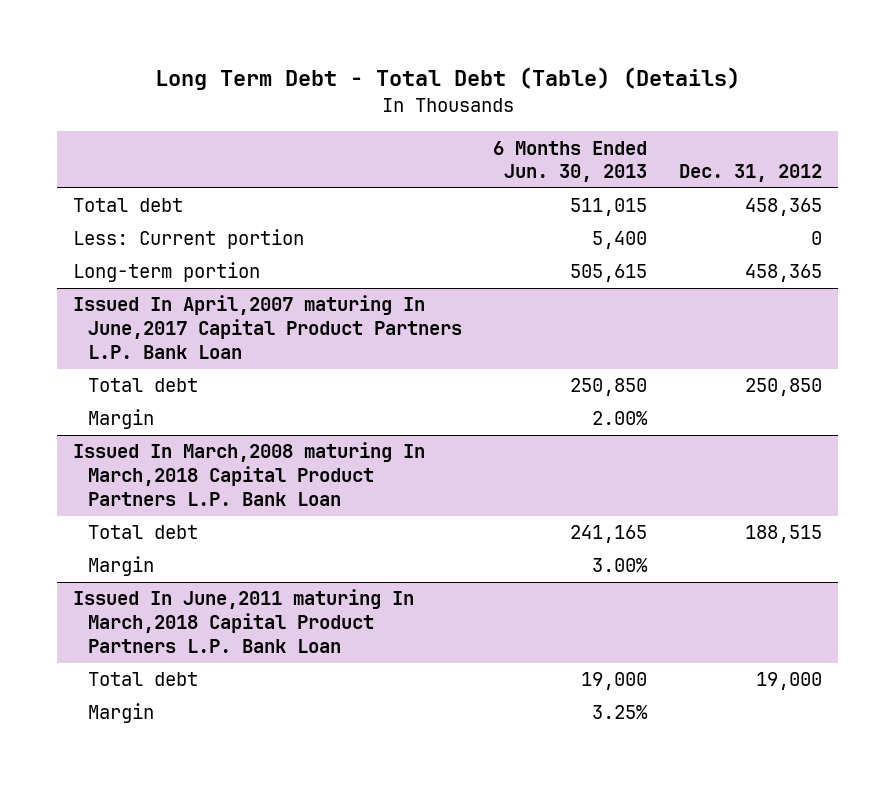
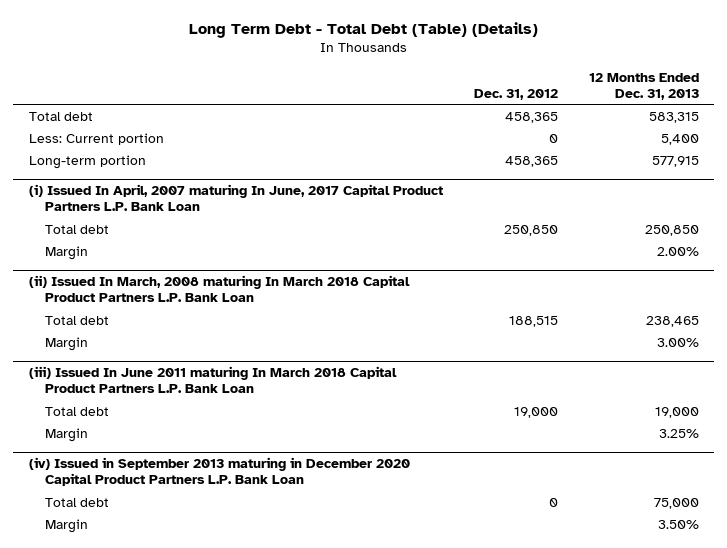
[493,140,648,183] 6 Months Ended Jun. 30, 2013 -> none
none -> [588,72,699,100] 12 Months Ended Dec. 31, 2013
[72,295,462,360] Issued In April,2007 maturing In June,2017 Capital Product Partners L.P. Bank Loan -> [28,183,443,212] (i) Issued In April, 2007 maturing In June, 2017 Capital Product Partners L.P. Bank Loan
[72,442,425,507] Issued In March,2008 maturing In March,2018 Capital Product Partners L.P. Bank Loan -> [28,274,410,303] (ii) Issued In March, 2008 maturing In March 2018 Capital Product Partners L.P. Bank Loan
[72,589,414,654] Issued In June,2011 maturing In March,2018 Capital Product Partners L.P. Bank Loan -> [28,365,397,394] (iii) Issued In June 2011 maturing In March 2018 Capital Product Partners L.P. Bank Loan
none -> [28,456,410,487] (iv) Issued in September 2013 maturing in December 2020 Capital Product Partners L.P. Bank Loan
none -> [44,497,109,507] Total debt
none -> [44,518,88,533] Margin

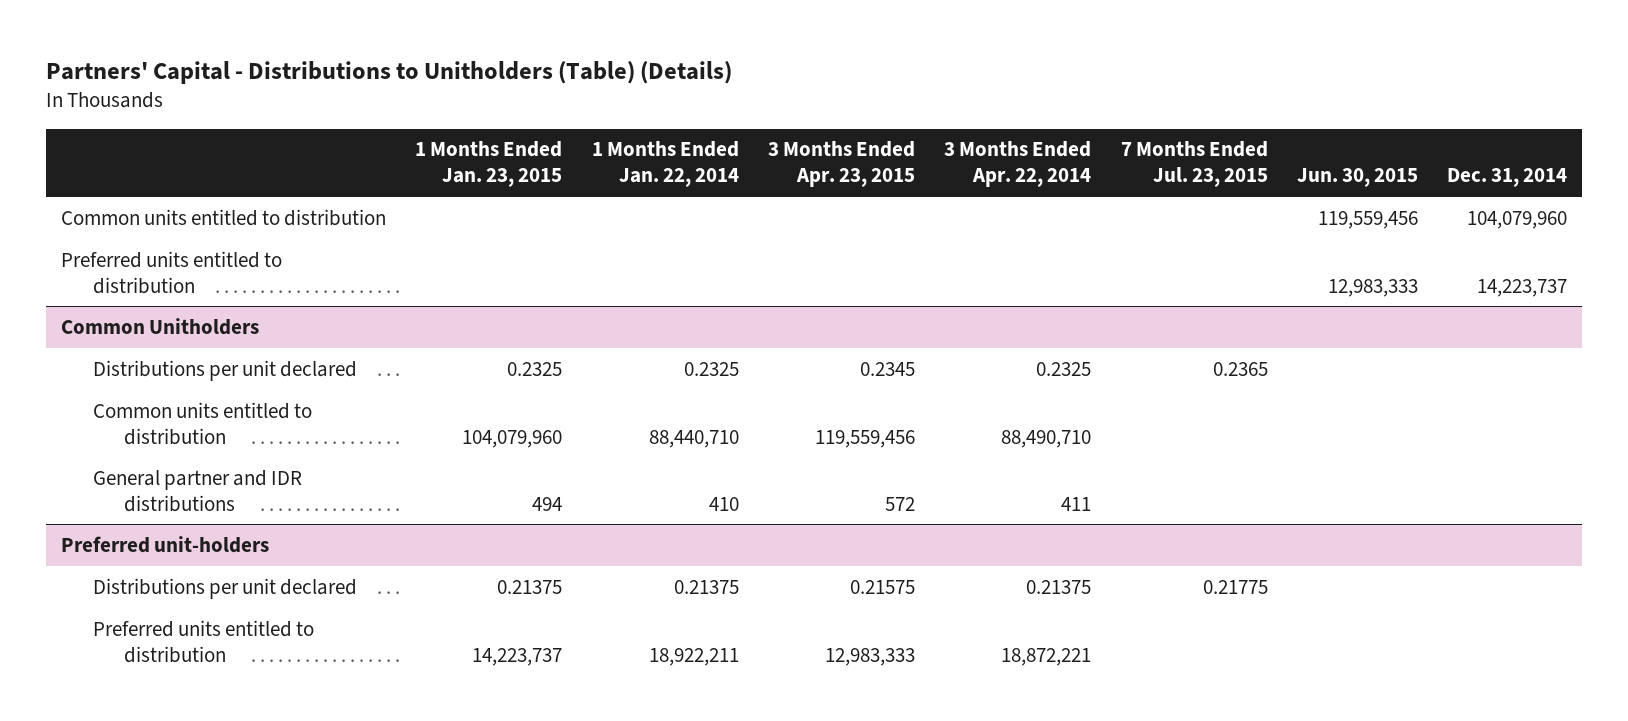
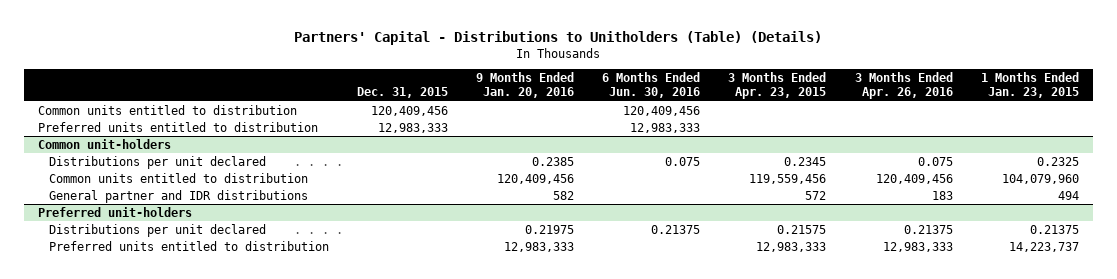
[591,141,739,188] 1 Months Ended Jan. 22, 2014 -> none
[944,141,1092,188] 3 Months Ended Apr. 22, 2014 -> none
[1120,141,1268,188] 7 Months Ended Jul. 23, 2015 -> none
[1297,168,1419,188] Jun. 30, 2015 -> none
[1447,168,1568,188] Dec. 31, 2014 -> none
none -> [356,87,448,99] Dec. 31, 2015
none -> [476,72,575,99] 9 Months Ended Jan. 20, 2016
none -> [602,72,701,99] 6 Months Ended Jun. 30, 2016
none -> [854,72,953,100] 3 Months Ended Apr. 26, 2016
[60,317,259,335] Common Unitholders -> [38,138,172,149] Common unit-holders

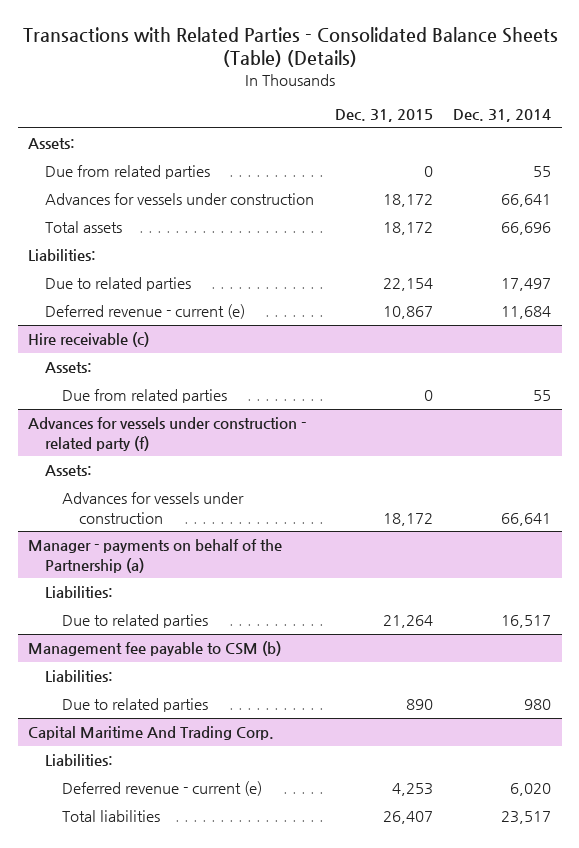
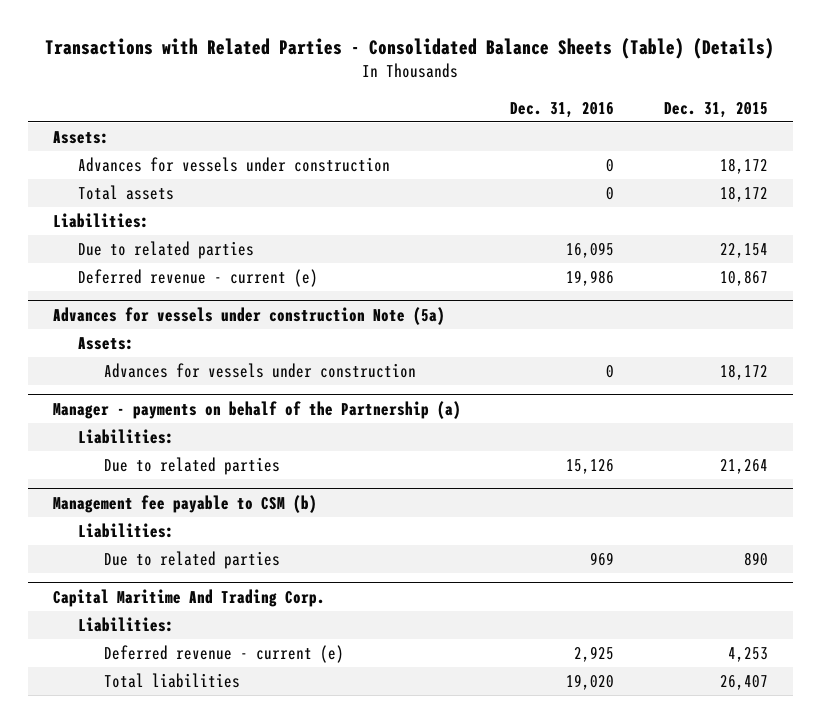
[453,108,552,122] Dec. 31, 2014 -> none
none -> [510,101,615,118] Dec. 31, 2016
[45,165,211,180] Due from related parties -> none
[27,332,149,348] Hire receivable (c) -> none
[45,362,93,374] Assets: -> none
[62,389,228,404] Due from related parties -> none
[27,417,306,451] Advances for vessels under construction - related party (f) -> [52,306,445,325] Advances for vessels under construction Note (5a)

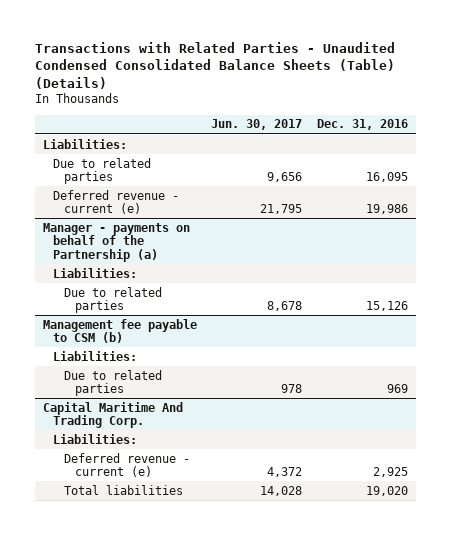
[45,38,775,60] Transactions with Related Parties - Consolidated Balance Sheets (Table) (Details) -> [35,41,396,90] Transactions with Related Parties - Unaudited Condensed Consolidated Balance Sheets (Table) (Details)
[663,101,768,118] Dec. 31, 2015 -> none
none -> [211,119,303,131] Jun. 30, 2017
[52,130,109,144] Assets: -> none
[78,156,391,172] Advances for vessels under construction -> none
[78,184,175,200] Total assets -> none
[52,306,445,325] Advances for vessels under construction Note (5a) -> none
[78,336,135,350] Assets: -> none
[104,362,417,378] Advances for vessels under construction -> none

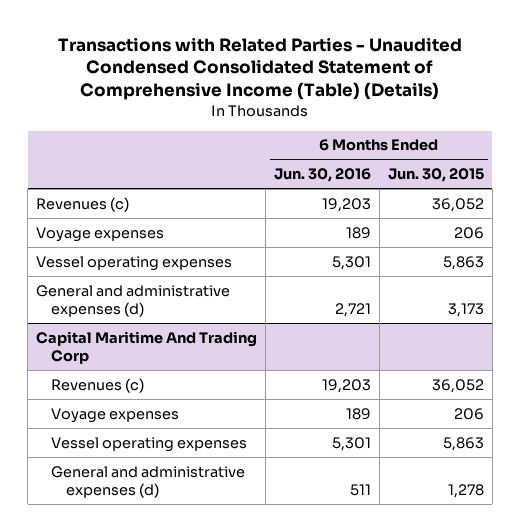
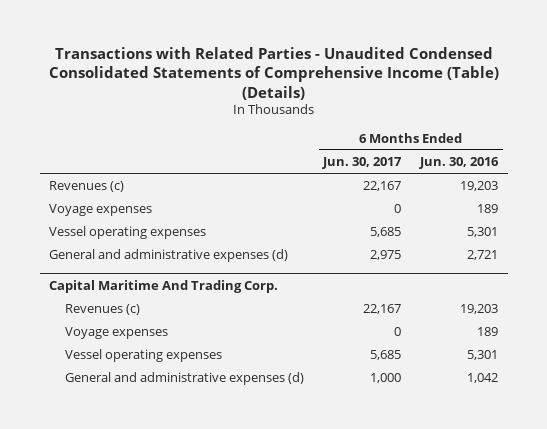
[58,36,463,101] Transactions with Related Parties - Unaudited Condensed Consolidated Statement of Comprehensive Income (Table) (Details) -> [48,47,499,100] Transactions with Related Parties - Unaudited Condensed Consolidated Statements of Comprehensive Income (Table) (Details)
[387,168,484,183] Jun. 30, 2015 -> none
none -> [322,156,403,169] Jun. 30, 2017
[36,330,258,364] Capital Maritime And Trading Corp -> [49,279,279,293] Capital Maritime And Trading Corp.
[350,483,372,496] 511 -> [467,372,499,383] 1,042

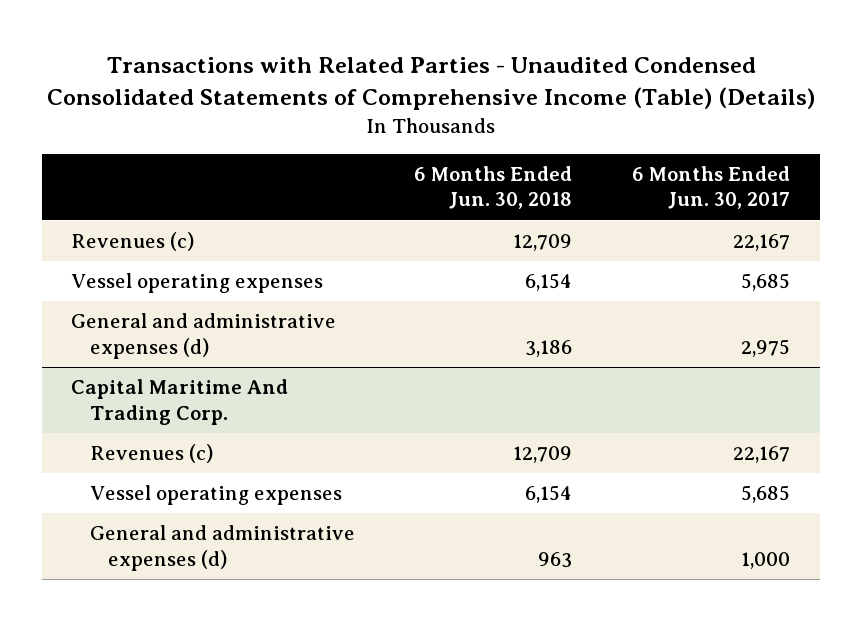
[419,156,500,169] Jun. 30, 2016 -> none
none -> [414,165,573,210] 6 Months Ended Jun. 30, 2018
[49,203,153,216] Voyage expenses -> none
[65,326,169,339] Voyage expenses -> none

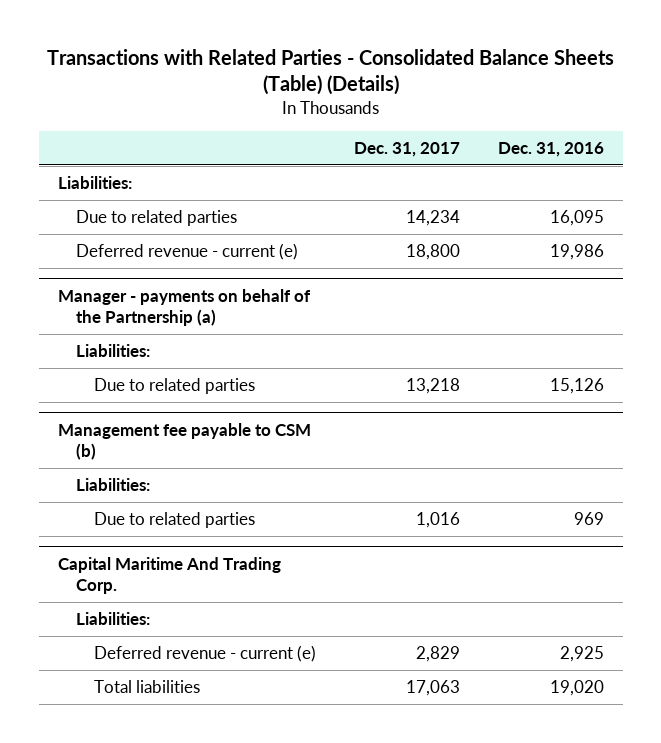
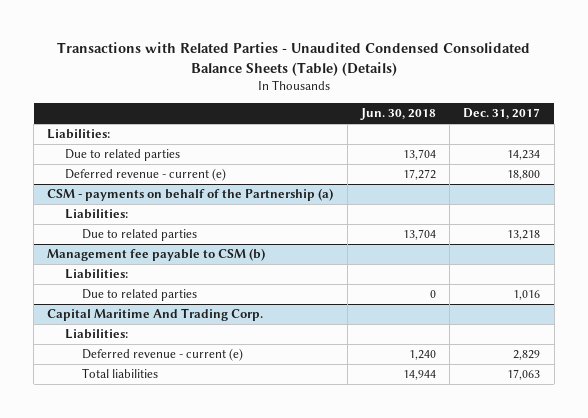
[46,48,614,96] Transactions with Related Parties - Consolidated Balance Sheets (Table) (Details) -> [56,42,530,77] Transactions with Related Parties - Unaudited Condensed Consolidated Balance Sheets (Table) (Details)
[497,142,604,158] Dec. 31, 2016 -> none
none -> [359,108,436,121] Jun. 30, 2018
[57,288,311,327] Manager - payments on behalf of the Partnership (a) -> [47,188,334,202] CSM - payments on behalf of the Partnership (a)

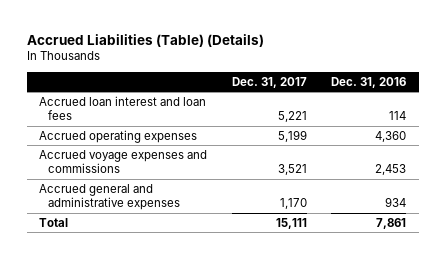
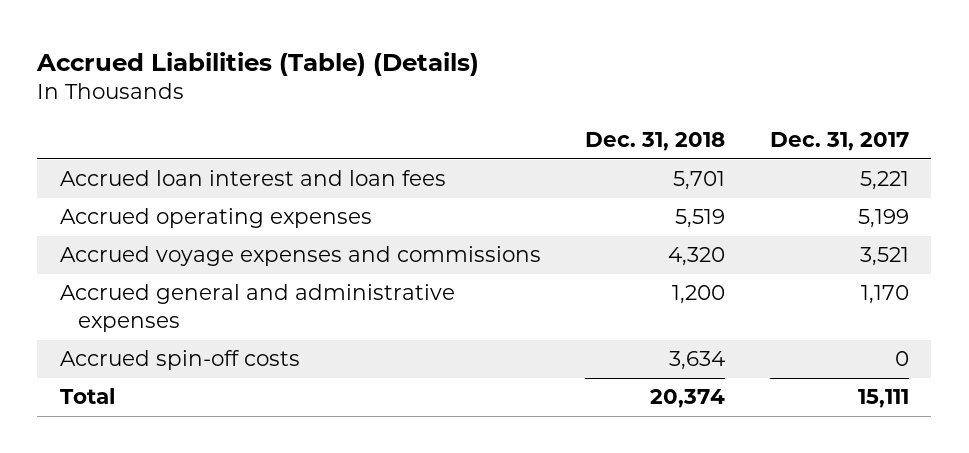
[331,76,407,88] Dec. 31, 2016 -> none
none -> [585,132,726,152] Dec. 31, 2018
none -> [59,350,300,371] Accrued spin-off costs

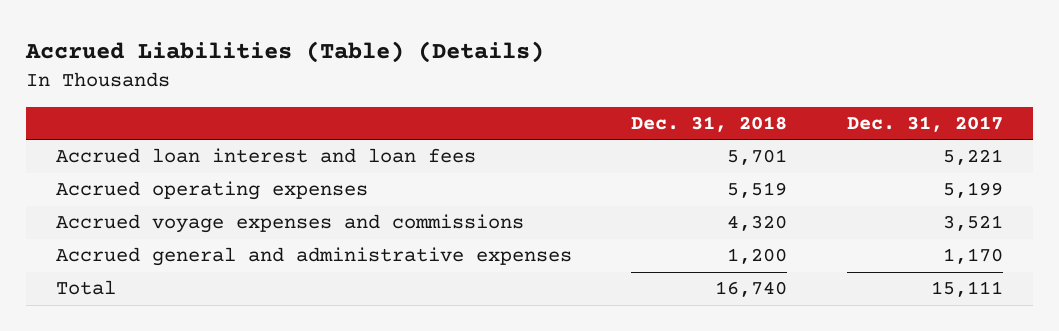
[59,350,300,371] Accrued spin-off costs -> none
[650,389,726,409] 20,374 -> [715,281,788,298] 16,740

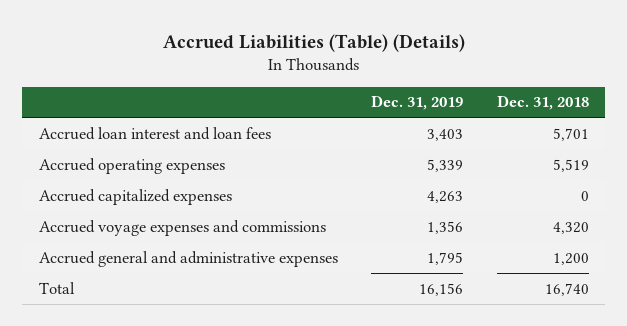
[846,116,1003,133] Dec. 31, 2017 -> none
none -> [371,95,464,111] Dec. 31, 2019
none -> [38,188,232,205] Accrued capitalized expenses

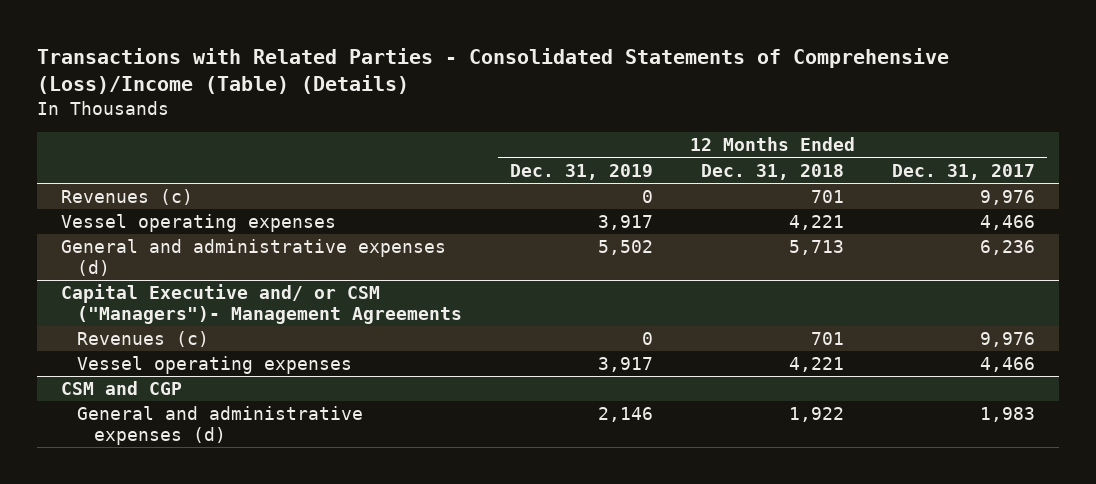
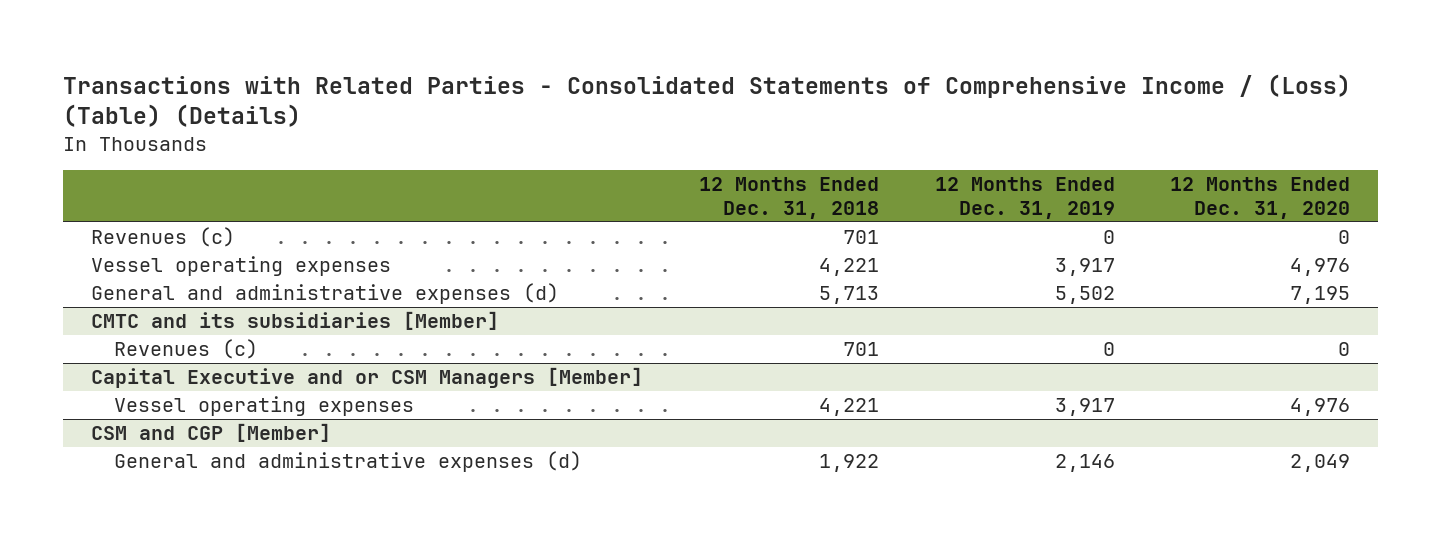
[36,47,949,95] Transactions with Related Parties - Consolidated Statements of Comprehensive (Loss)/Income (Table) (Details) -> [63,73,1352,128] Transactions with Related Parties - Consolidated Statements of Comprehensive Income / (Loss) (Table) (Details)
[892,163,1036,180] Dec. 31, 2017 -> none
none -> [1170,177,1351,219] 12 Months Ended Dec. 31, 2020
[60,284,463,324] Capital Executive and/ or CSM ("Managers")- Management Agreements -> none
none -> [91,311,500,331] CMTC and its subsidiaries [Member]
none -> [91,367,644,389] Capital Executive and or CSM Managers [Member]
[60,381,182,396] CSM and CGP -> [91,423,332,443] CSM and CGP [Member]

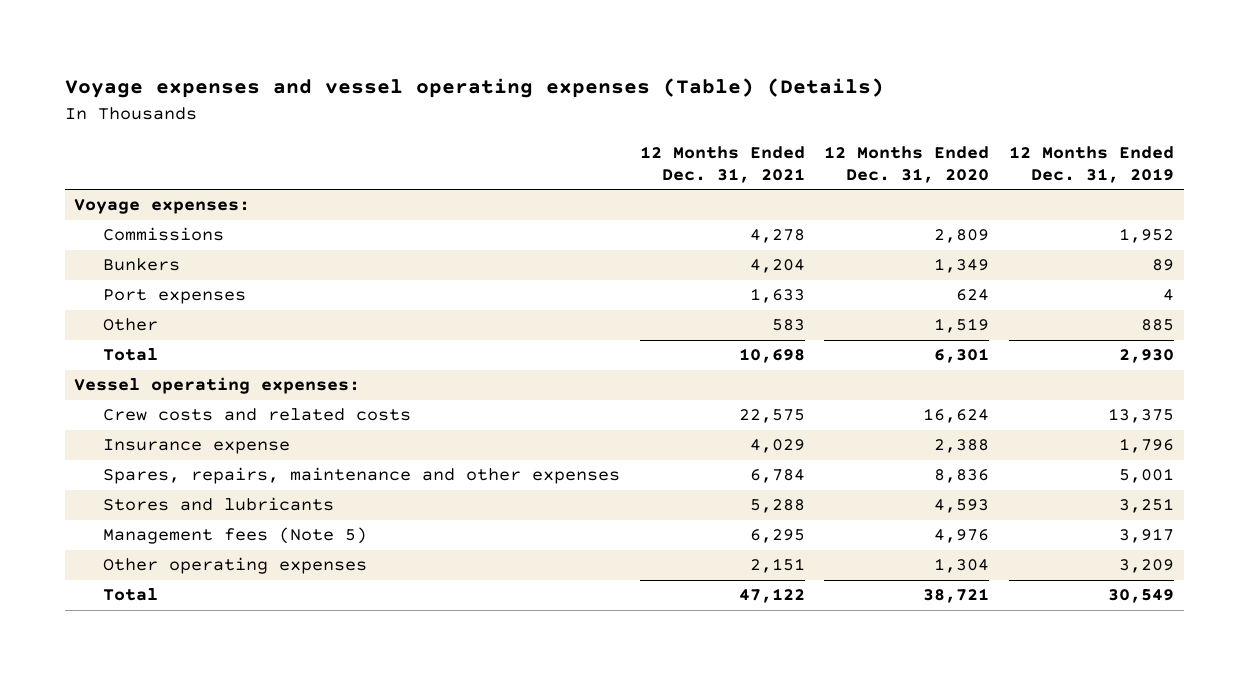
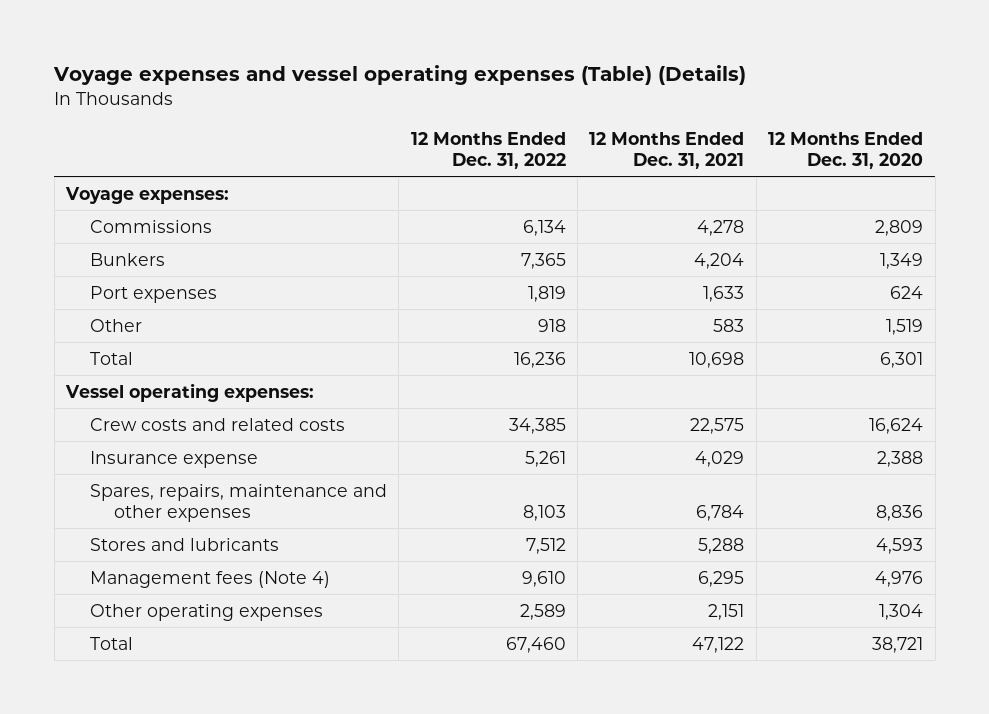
[1009,145,1175,184] 12 Months Ended Dec. 31, 2019 -> none
none -> [410,131,566,169] 12 Months Ended Dec. 31, 2022
[103,527,368,545] Management fees (Note 5) -> [89,570,330,588] Management fees (Note 4)

